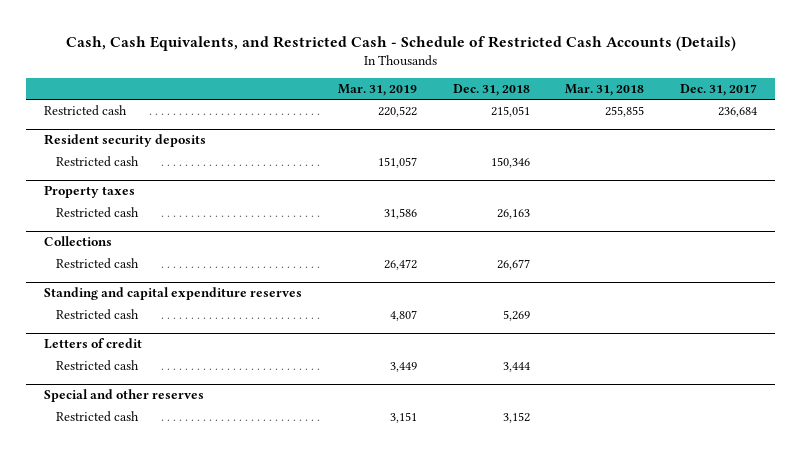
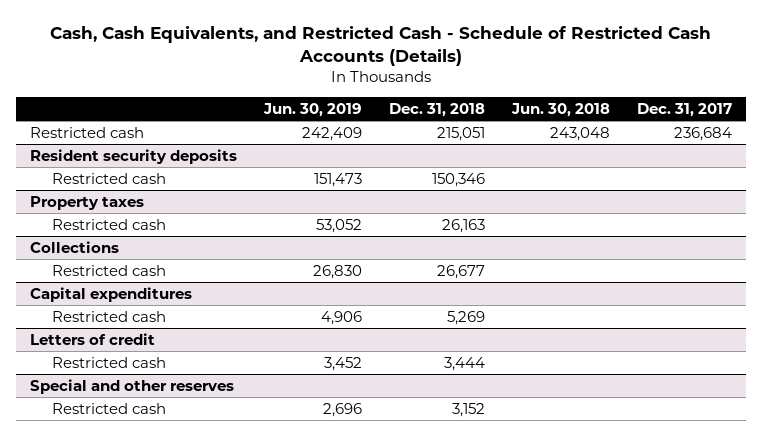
[337,84,417,97] Mar. 31, 2019 -> none
[565,84,645,97] Mar. 31, 2018 -> none
none -> [262,102,362,117] Jun. 30, 2019
none -> [511,102,611,117] Jun. 30, 2018
[43,287,302,301] Standing and capital expenditure reserves -> [29,286,192,302] Capital expenditures

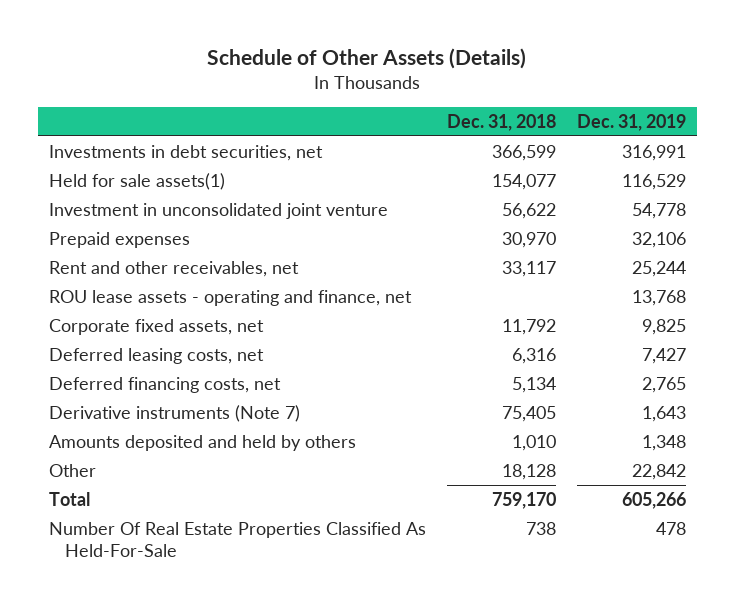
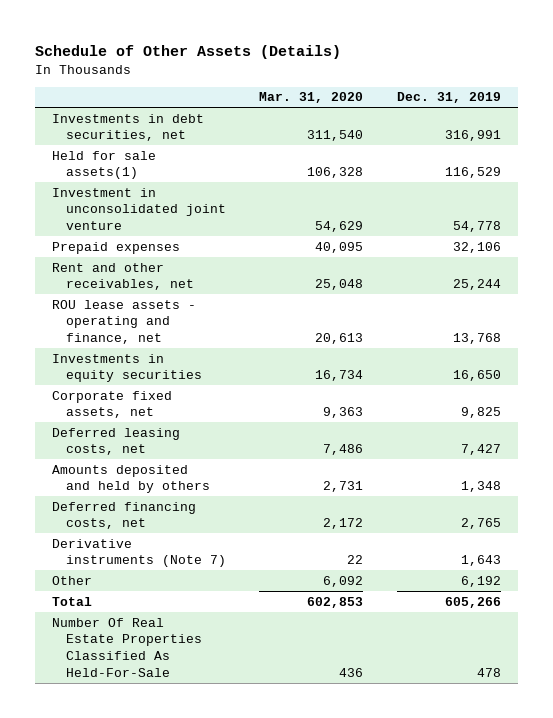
[446,113,556,131] Dec. 31, 2018 -> none
none -> [259,92,364,104] Mar. 31, 2020
none -> [52,353,202,383] Investments in equity securities
[48,434,356,451] Amounts deposited and held by others -> [52,464,210,494] Amounts deposited and held by others
[632,463,687,480] 22,842 -> [460,575,501,587] 6,192

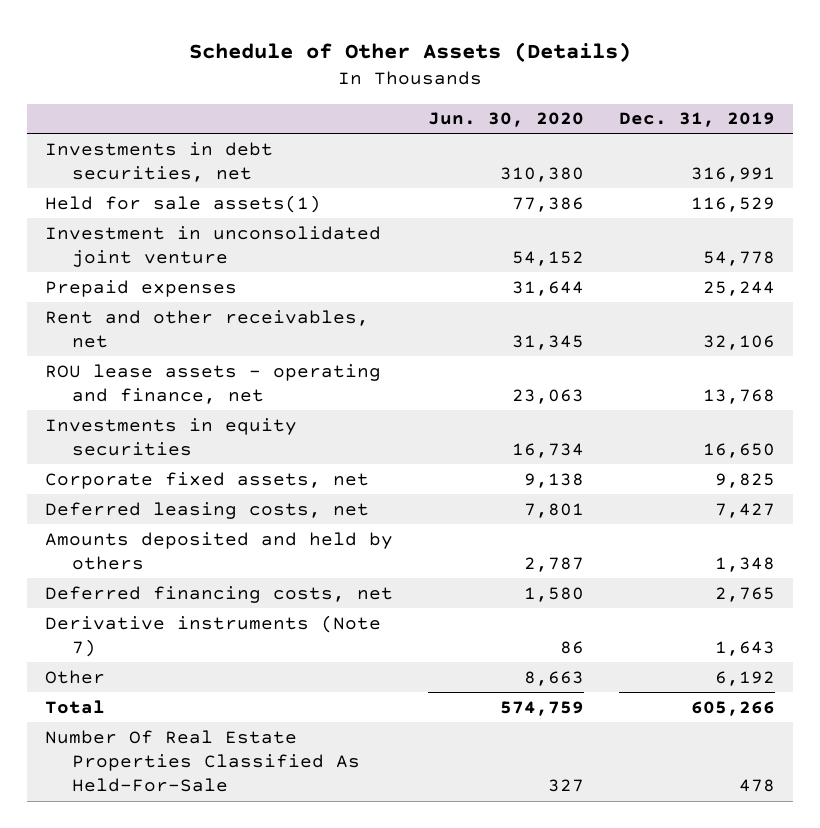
[259,92,364,104] Mar. 31, 2020 -> none
none -> [428,112,585,128] Jun. 30, 2020
[452,241,501,253] 32,106 -> [703,280,776,296] 25,244
[452,279,501,291] 25,244 -> [703,335,776,351] 32,106

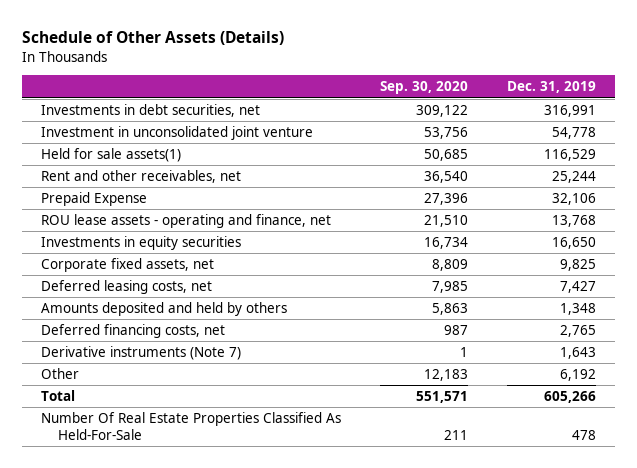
[428,112,585,128] Jun. 30, 2020 -> none
none -> [379,81,468,95] Sep. 30, 2020
[45,194,322,213] Held for sale assets(1) -> [41,148,182,163] Held for sale assets(1)
[45,279,238,297] Prepaid expenses -> [41,170,242,184] Rent and other receivables, net
[45,309,370,349] Rent and other receivables, net -> [41,192,148,207] Prepaid Expense

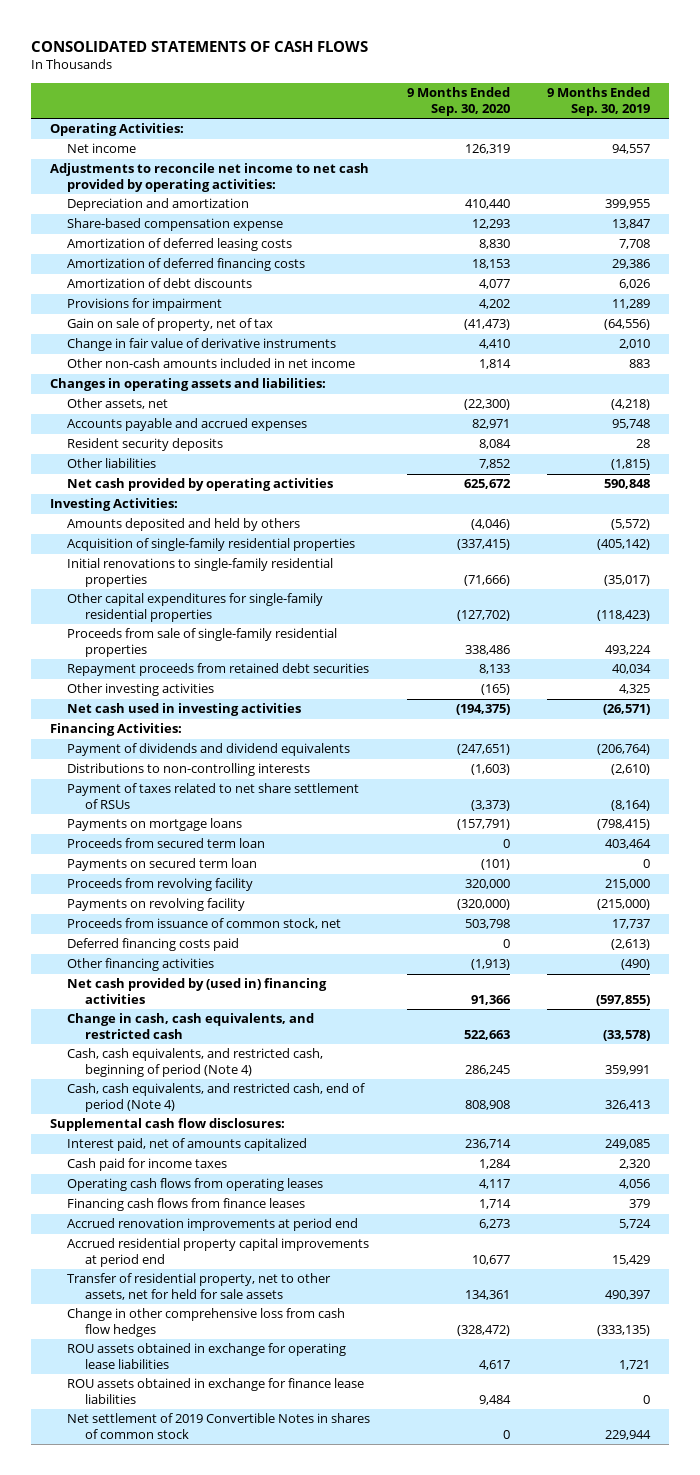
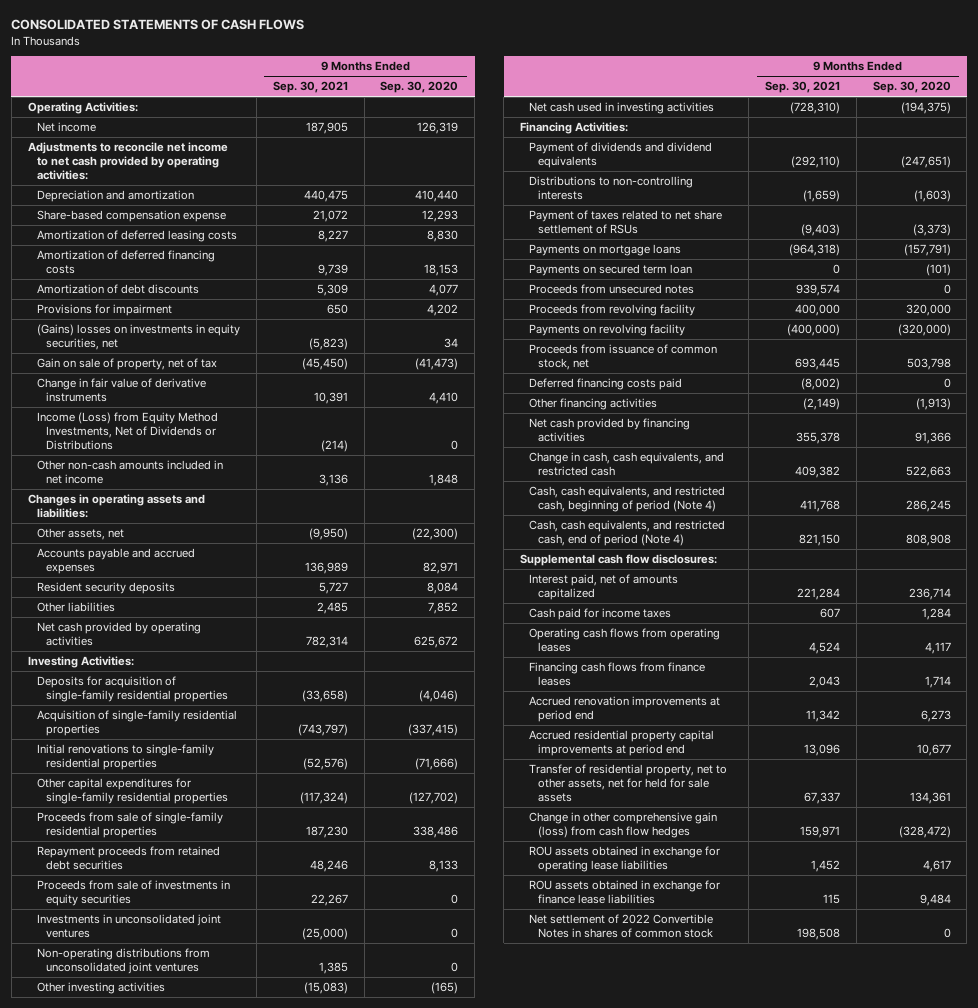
[547,87,651,116] 9 Months Ended Sep. 30, 2019 -> none
none -> [272,81,348,94] Sep. 30, 2021
none -> [36,324,240,351] (Gains) losses on investments in equity securities, net
none -> [36,412,218,451] Income (Loss) from Equity Method Investments, Net of Dividends or Distributions
[479,359,512,370] 1,814 -> [429,474,459,487] 1,848
[67,518,301,532] Amounts deposited and held by others -> [36,676,228,703] Deposits for acquisition of single-family residential properties
none -> [36,880,230,907] Proceeds from sale of investments in equity securities
none -> [36,914,221,939] Investments in unconsolidated joint ventures
none -> [36,948,210,975] Non-operating distributions from unconsolidated joint ventures
[67,838,266,849] Proceeds from secured term loan -> none
none -> [529,284,695,295] Proceeds from unsecured notes
[67,978,328,1005] Net cash provided by (used in) financing activities -> [529,418,691,443] Net cash provided by financing activities
[67,1308,346,1338] Change in other comprehensive loss from cash flow hedges -> [529,812,718,839] Change in other comprehensive gain (loss) from cash flow hedges
[67,1413,371,1440] Net settlement of 2019 Convertible Notes in shares of common stock -> [529,914,714,939] Net settlement of 2022 Convertible Notes in shares of common stock

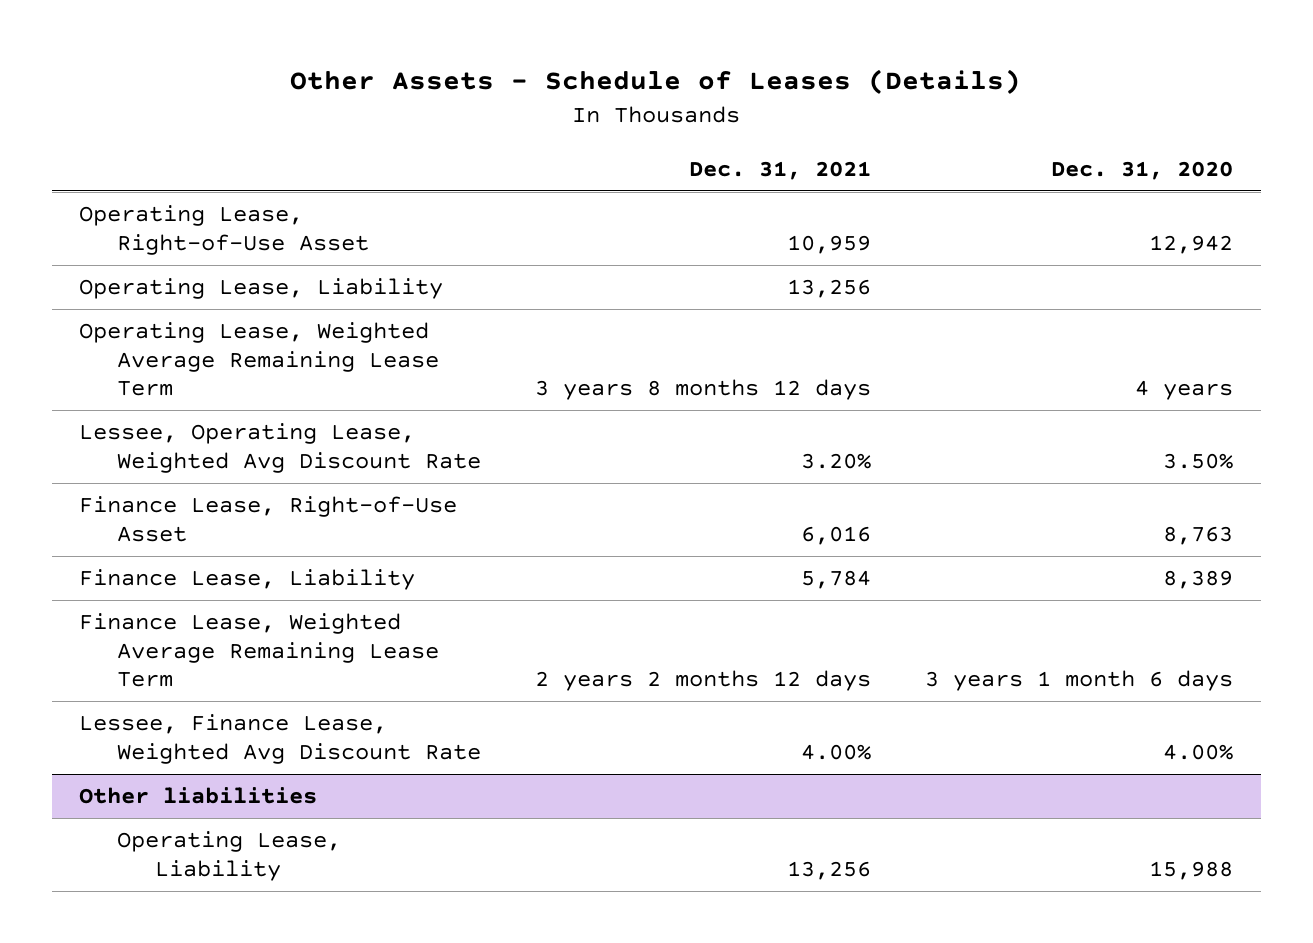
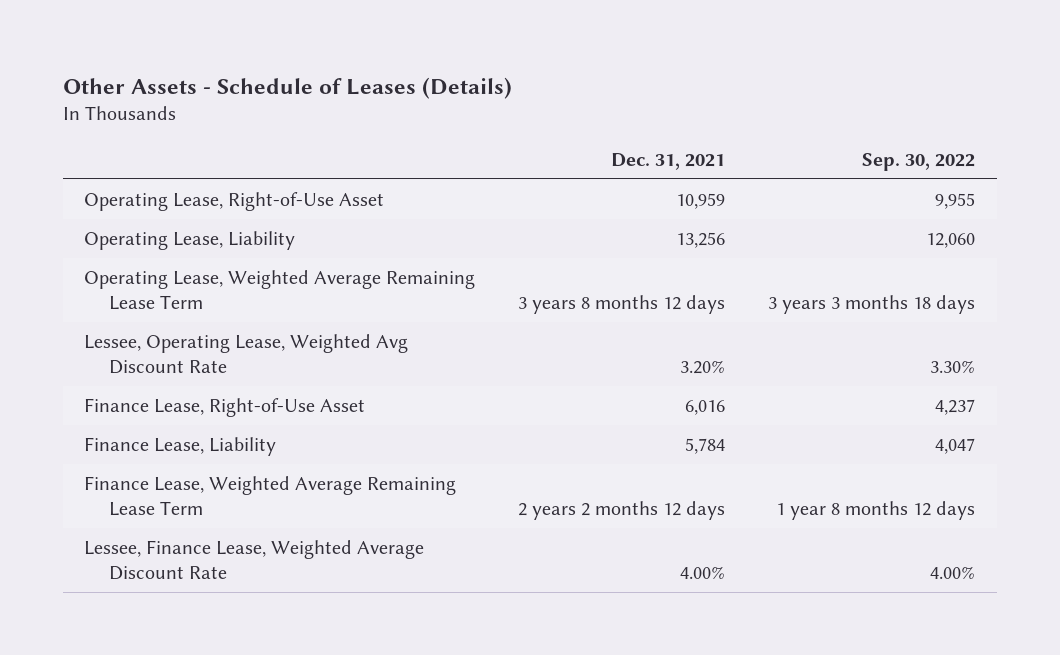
[1051,160,1234,180] Dec. 31, 2020 -> none
none -> [862,153,976,172] Sep. 30, 2022
[79,787,318,805] Other liabilities -> none
[116,831,341,881] Operating Lease, Liability -> none
[79,714,481,764] Lessee, Finance Lease, Weighted Avg Discount Rate -> [84,539,425,581] Lessee, Finance Lease, Weighted Average Discount Rate

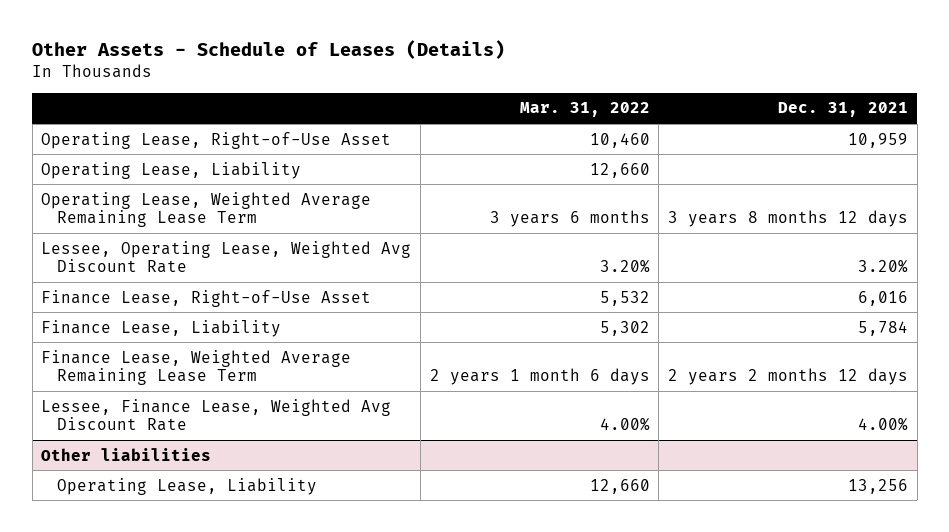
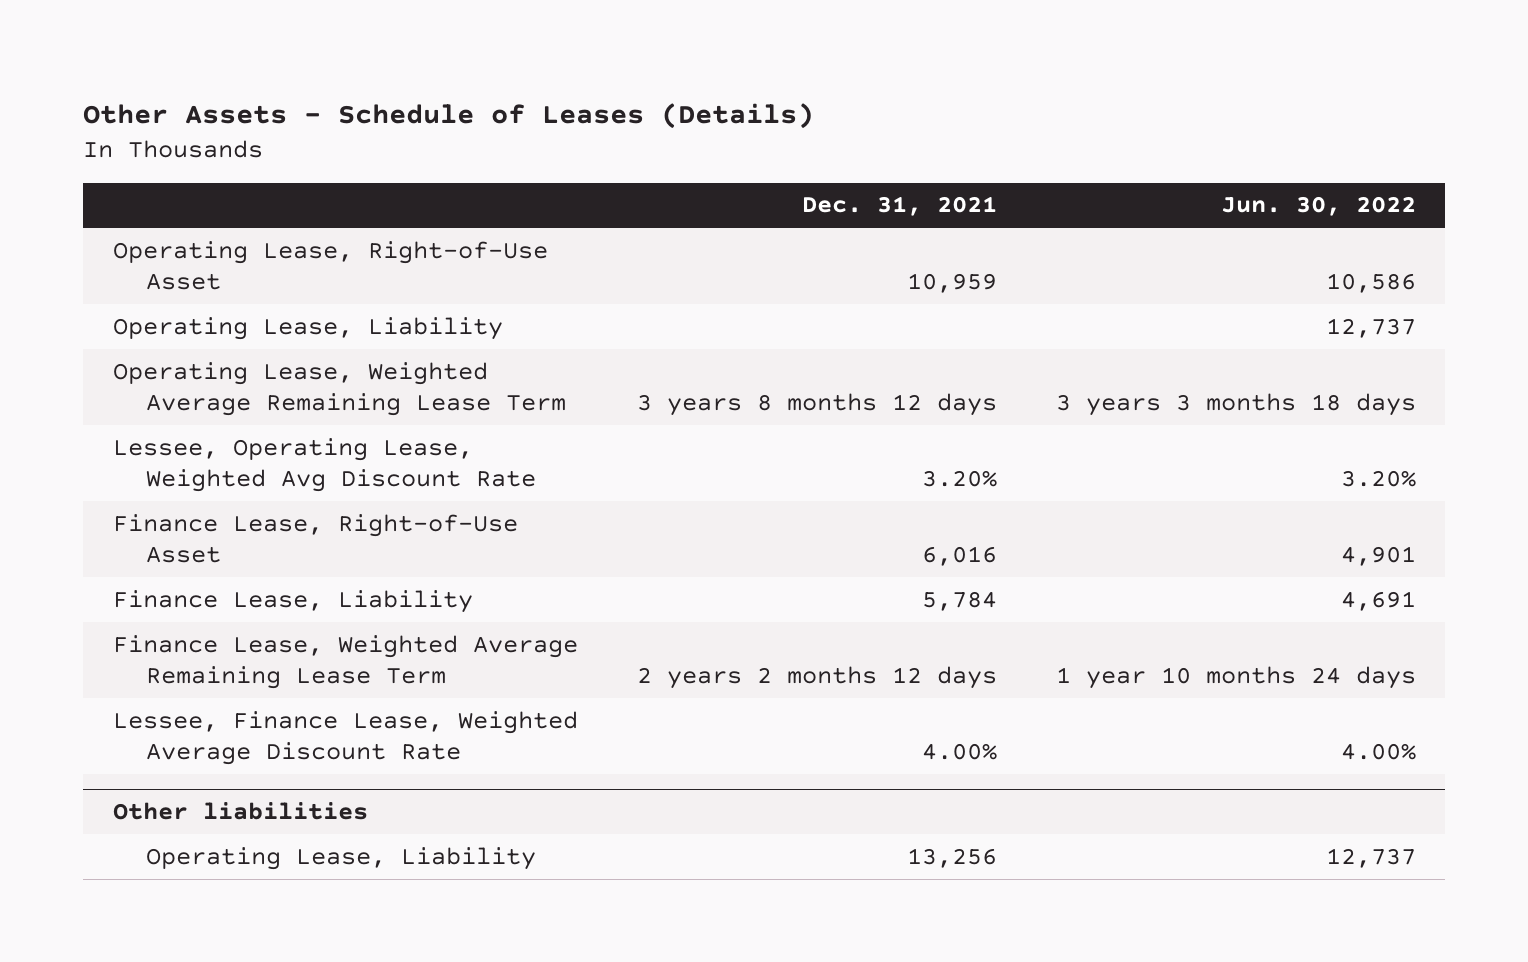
[519,102,650,118] Mar. 31, 2022 -> none
none -> [1220,196,1416,217] Jun. 30, 2022
[41,398,392,432] Lessee, Finance Lease, Weighted Avg Discount Rate -> [112,710,578,765] Lessee, Finance Lease, Weighted Average Discount Rate

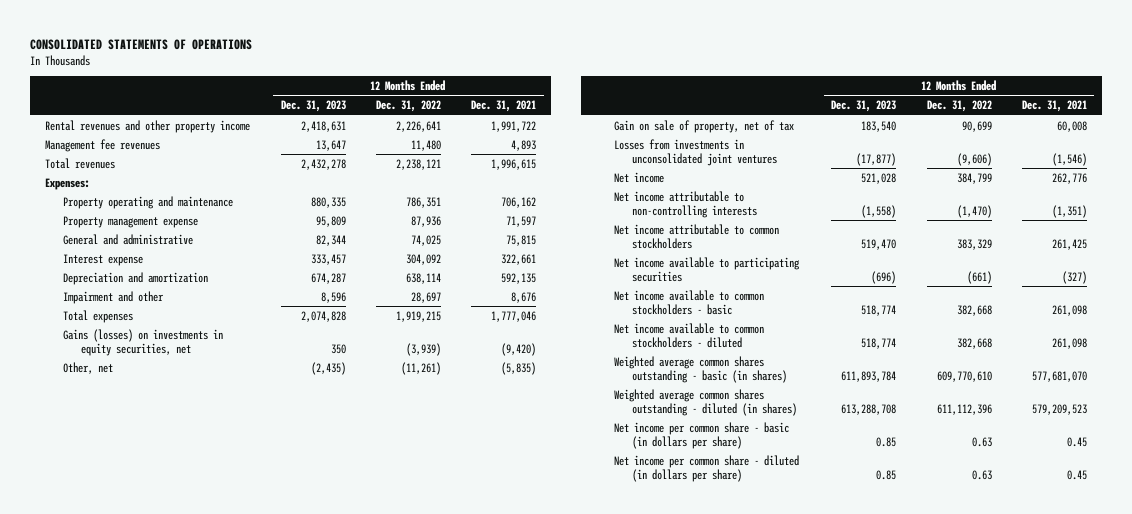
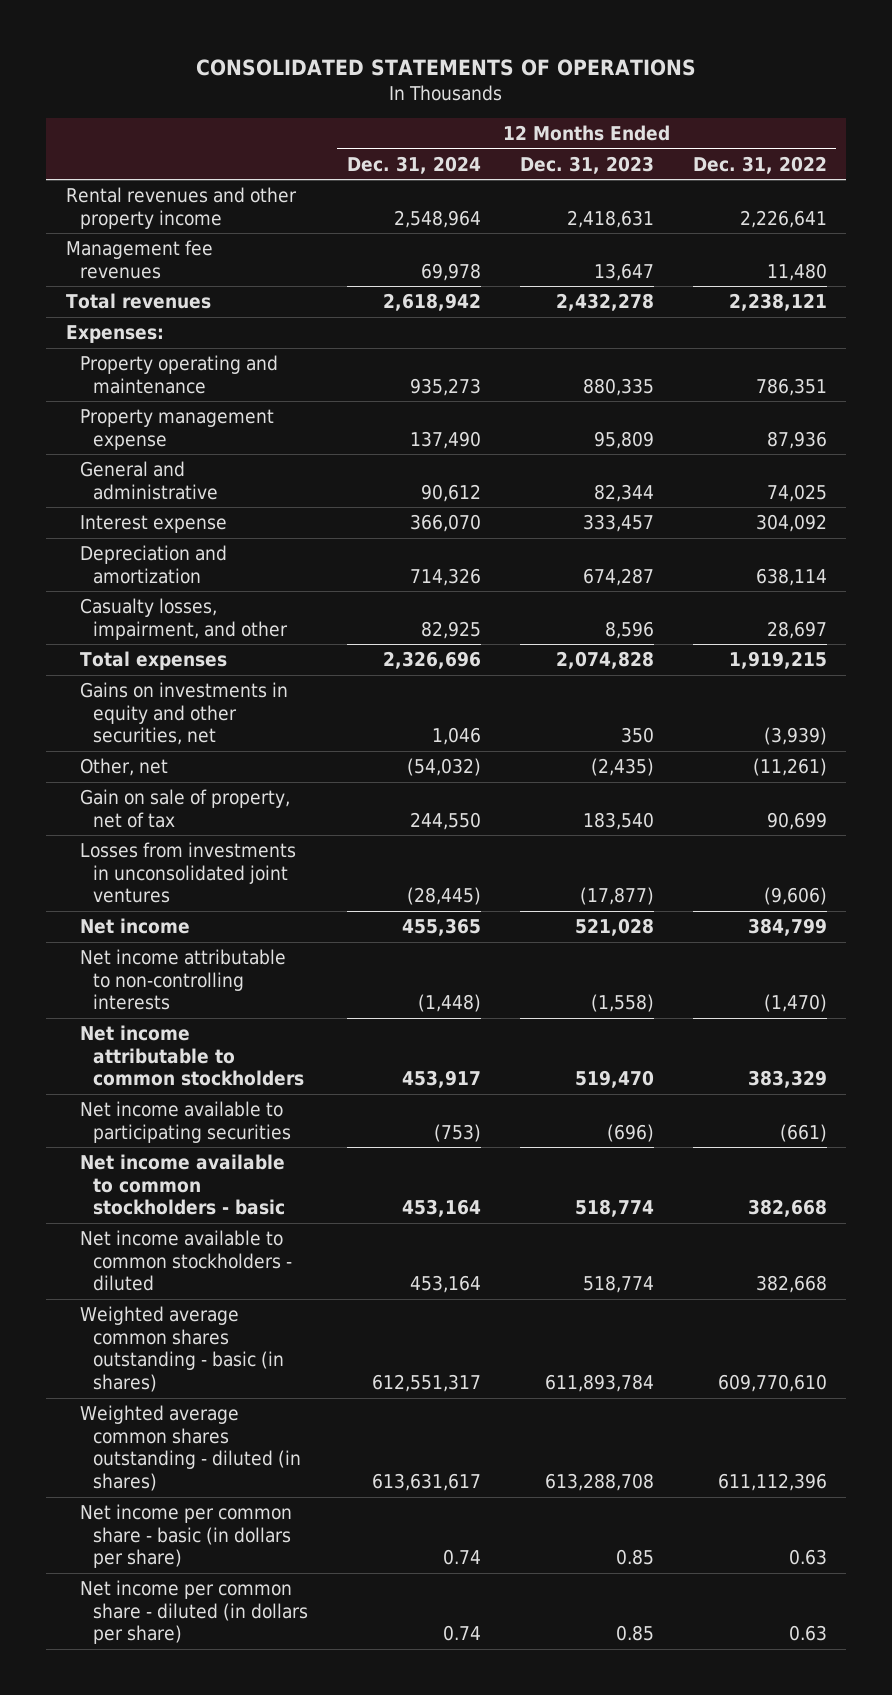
[471,100,537,113] Dec. 31, 2021 -> none
none -> [347,155,482,174] Dec. 31, 2024
[63,290,165,304] Impairment and other -> [79,598,289,640] Casualty losses, impairment, and other
[63,328,224,356] Gains (losses) on investments in equity securities, net -> [79,682,288,746] Gains on investments in equity and other securities, net

